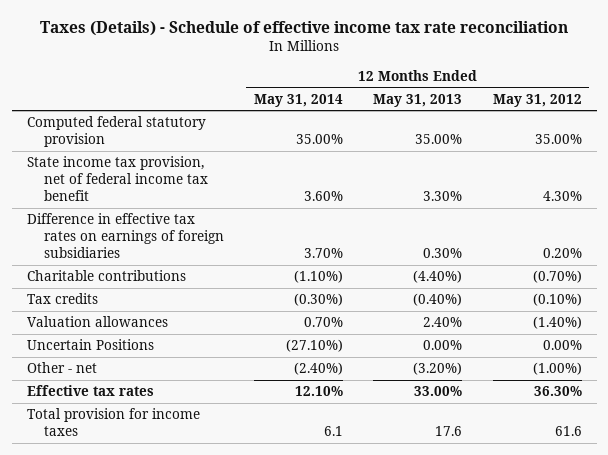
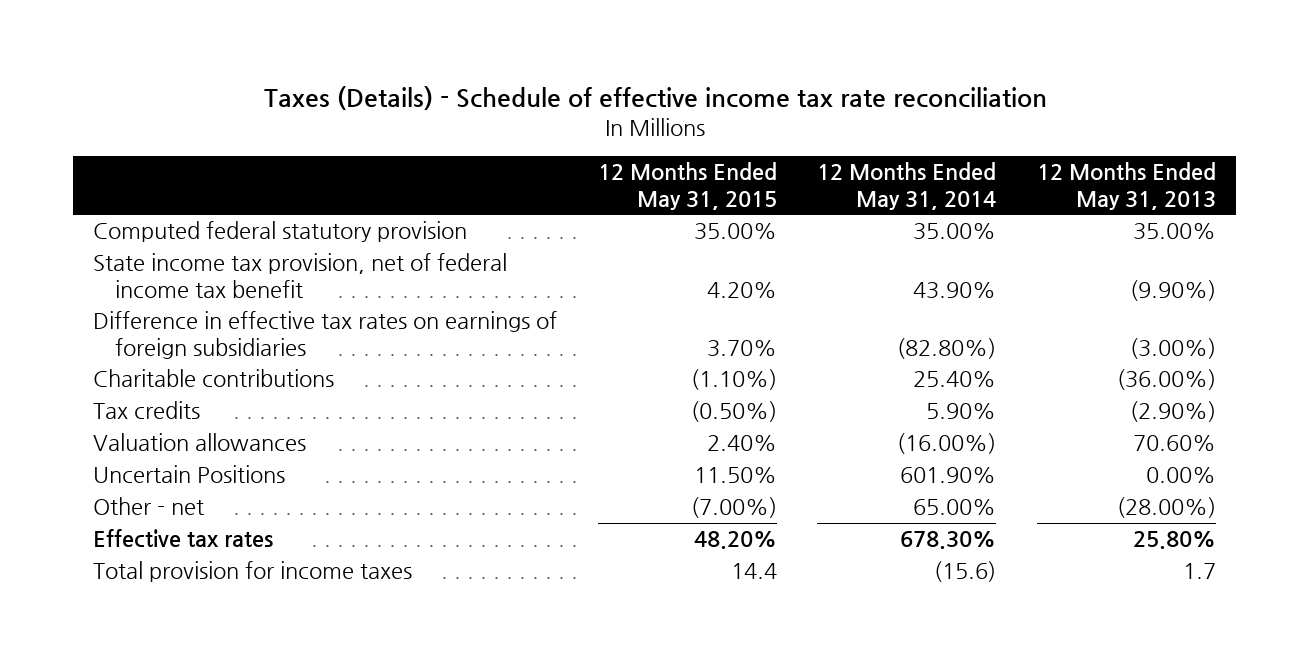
[492,93,582,107] May 31, 2012 -> none
none -> [597,162,777,210] 12 Months Ended May 31, 2015
[303,191,343,202] 3.60% -> [913,281,997,299] 43.90%
[423,191,463,202] 3.30% -> [1129,279,1216,301] (9.90%)
[303,248,343,259] 3.70% -> [897,337,997,359] (82.80%)
[423,248,463,259] 0.30% -> [1129,337,1216,359] (3.00%)
[293,270,343,284] (1.10%) -> [913,371,997,388] 25.40%
[413,270,463,284] (4.40%) -> [1116,369,1216,391] (36.00%)
[293,293,343,307] (0.30%) -> [926,403,997,420] 5.90%
[413,293,463,307] (0.40%) -> [1129,401,1216,423] (2.90%)
[303,317,343,328] 0.70% -> [897,433,997,455] (16.00%)
[423,317,463,328] 2.40% -> [1132,435,1216,452] 70.60%
[285,339,343,353] (27.10%) -> [900,467,997,484] 601.90%
[293,362,343,376] (2.40%) -> [913,499,997,516] 65.00%
[413,362,463,376] (3.20%) -> [1116,497,1216,519] (28.00%)
[294,386,343,397] 12.10% -> [900,531,997,550] 678.30%
[414,386,463,397] 33.00% -> [1132,531,1216,550] 25.80%
[323,426,343,437] 6.1 -> [934,561,997,583] (15.6)
[435,426,463,437] 17.6 -> [1182,563,1216,580] 1.7

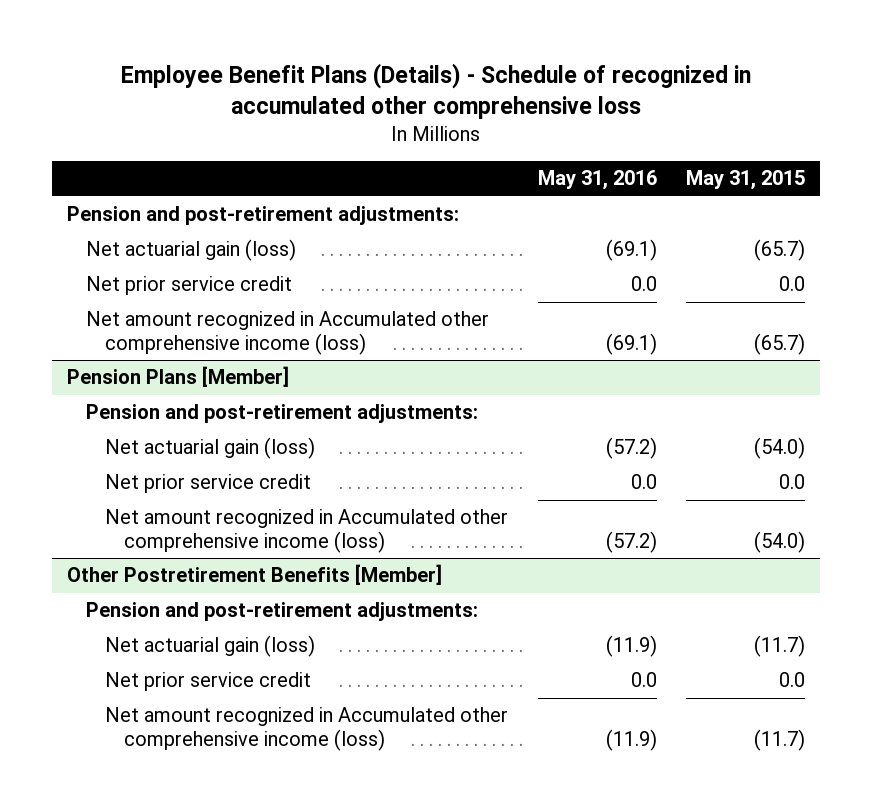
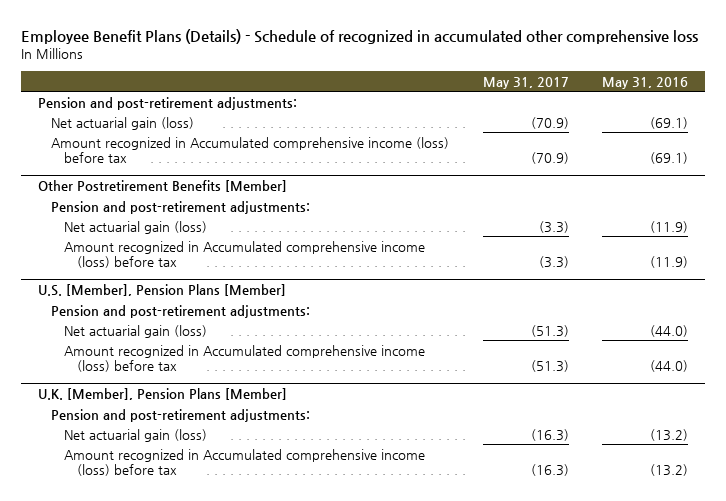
[686,170,806,191] May 31, 2015 -> none
none -> [482,76,569,89] May 31, 2017
[86,276,293,296] Net prior service credit -> none
[67,366,290,388] Pension Plans [Member] -> none
[86,404,479,424] Pension and post-retirement adjustments: -> none
[104,437,315,460] Net actuarial gain (loss) -> none
[104,474,311,494] Net prior service credit -> none
[104,509,508,553] Net amount recognized in Accumulated other comprehensive income (loss) -> none
[86,311,490,355] Net amount recognized in Accumulated other comprehensive income (loss) -> [50,136,449,163] Amount recognized in Accumulated comprehensive income (loss) before tax
[104,672,311,692] Net prior service credit -> none
[104,707,508,751] Net amount recognized in Accumulated other comprehensive income (loss) -> [64,240,426,268] Amount recognized in Accumulated comprehensive income (loss) before tax
none -> [37,284,286,297] U.S. [Member], Pension Plans [Member]
none -> [50,304,310,318] Pension and post-retirement adjustments:
none -> [64,324,208,338] Net actuarial gain (loss)
none -> [64,344,426,372] Amount recognized in Accumulated comprehensive income (loss) before tax
none -> [37,388,287,401] U.K. [Member], Pension Plans [Member]
none -> [50,408,310,422] Pension and post-retirement adjustments:
none -> [64,428,208,442] Net actuarial gain (loss)
none -> [64,448,426,476] Amount recognized in Accumulated comprehensive income (loss) before tax

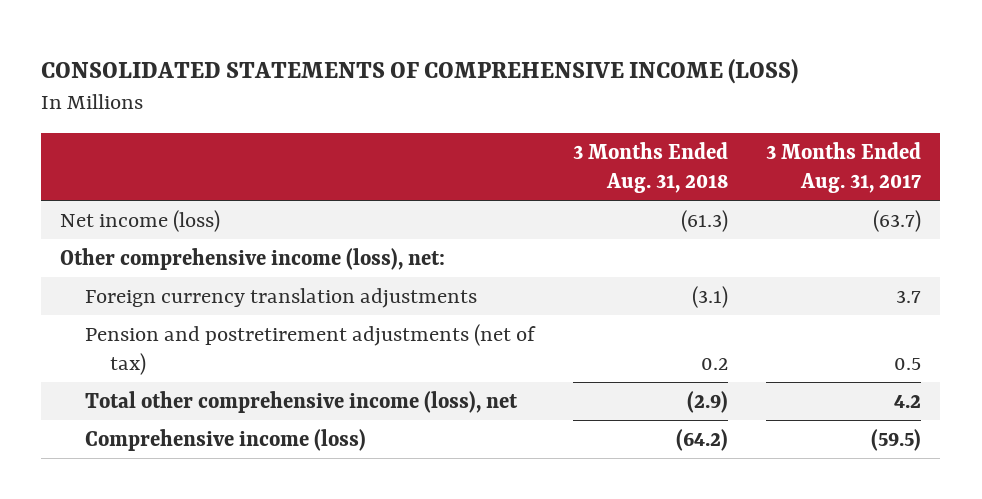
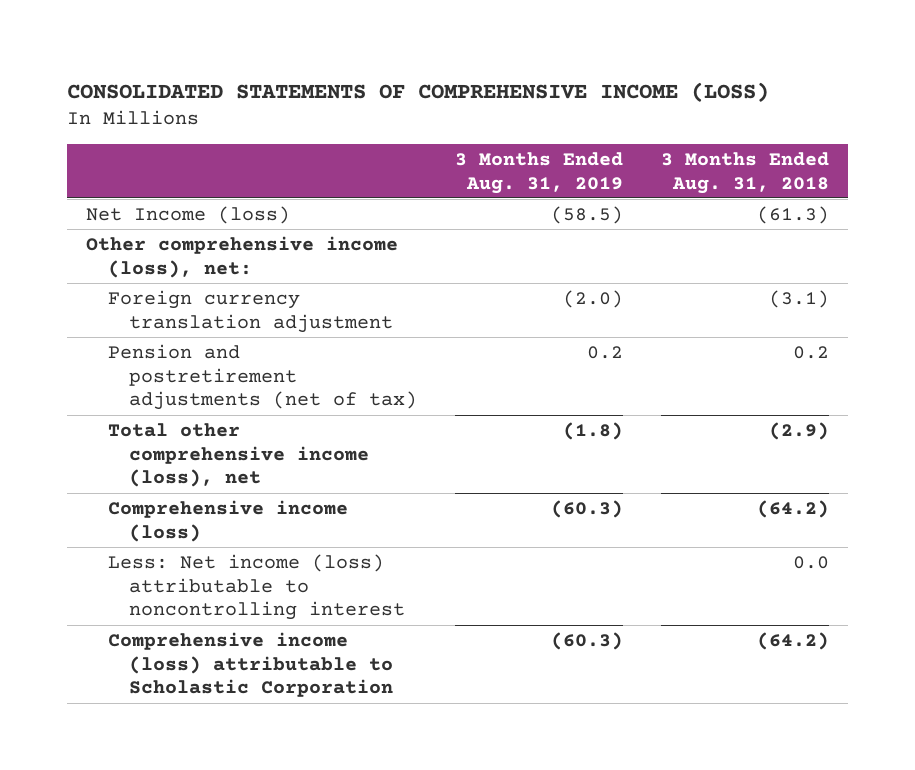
[766,141,922,193] 3 Months Ended Aug. 31, 2017 -> none
none -> [455,151,624,194] 3 Months Ended Aug. 31, 2019
[60,209,221,232] Net income (loss) -> [85,205,290,224] Net Income (loss)
[85,287,478,308] Foreign currency translation adjustments -> [107,289,394,333] Foreign currency translation adjustment
none -> [107,553,406,621] Less: Net income (loss) attributable to noncontrolling interest
none -> [107,631,394,698] Comprehensive income (loss) attributable to Scholastic Corporation

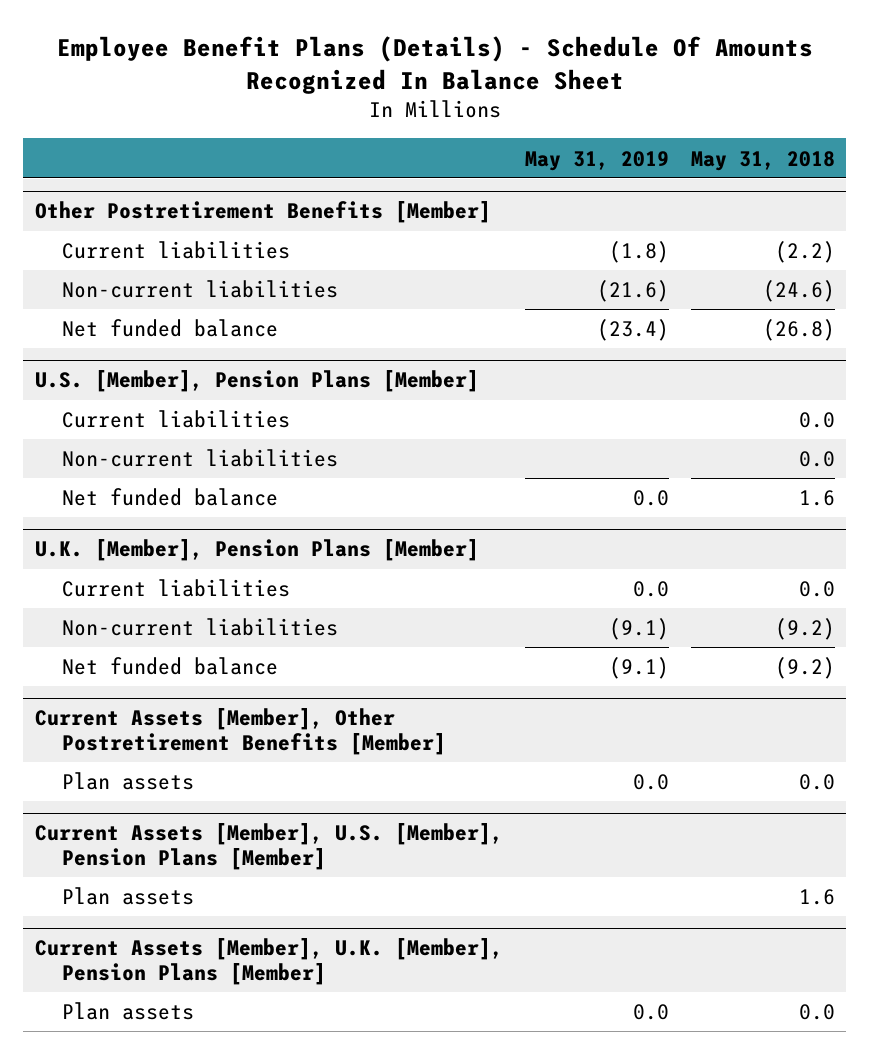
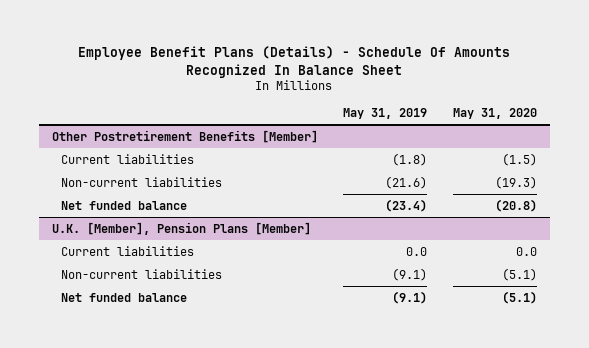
[690,150,835,171] May 31, 2018 -> none
none -> [453,108,538,120] May 31, 2020
[34,370,479,393] U.S. [Member], Pension Plans [Member] -> none
[61,410,290,429] Current liabilities -> none
[61,449,338,468] Non-current liabilities -> none
[61,488,278,507] Net funded balance -> none
[34,708,446,755] Current Assets [Member], Other Postretirement Benefits [Member] -> none
[61,772,194,791] Plan assets -> none
[34,823,503,870] Current Assets [Member], U.S. [Member], Pension Plans [Member] -> none
[61,887,194,906] Plan assets -> none
[34,938,503,985] Current Assets [Member], U.K. [Member], Pension Plans [Member] -> none
[61,1002,194,1021] Plan assets -> none

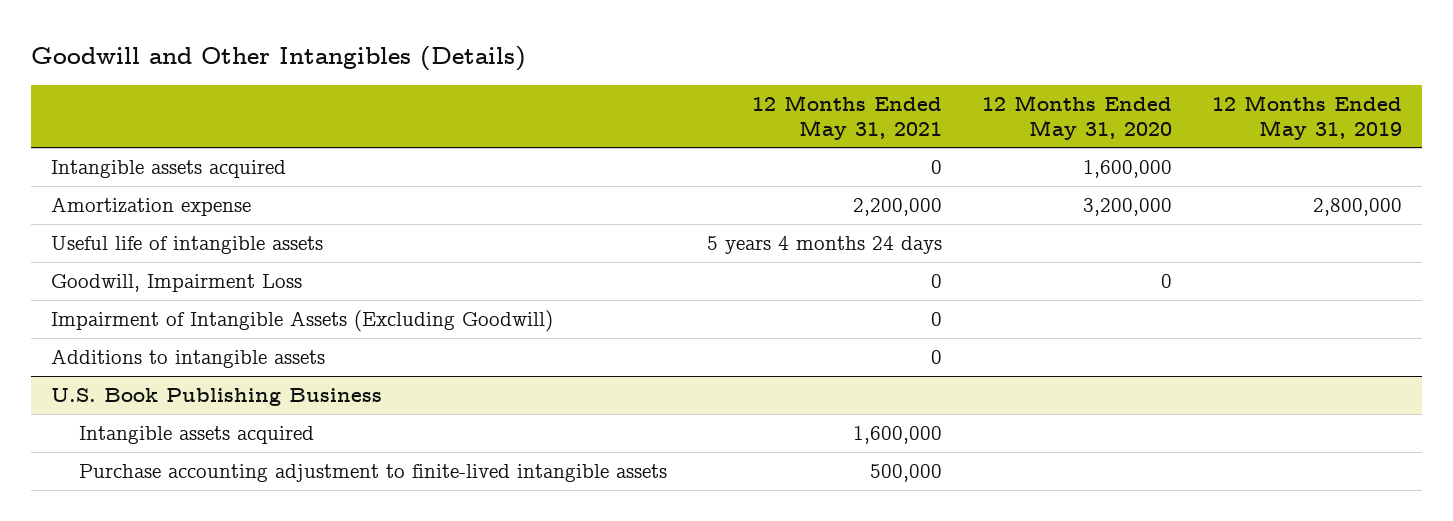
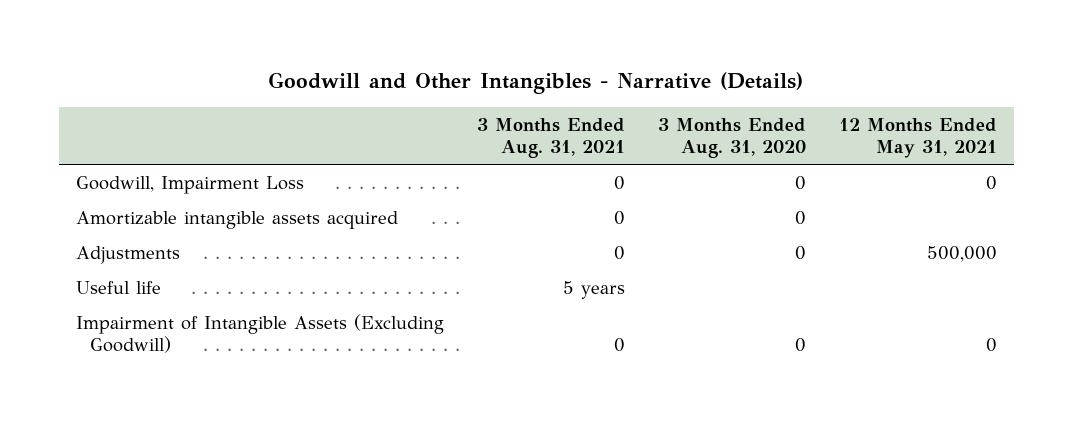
[31,46,527,72] Goodwill and Other Intangibles (Details) -> [268,72,804,95] Goodwill and Other Intangibles - Narrative (Details)
[982,95,1173,140] 12 Months Ended May 31, 2020 -> none
[1212,95,1403,140] 12 Months Ended May 31, 2019 -> none
none -> [476,117,625,158] 3 Months Ended Aug. 31, 2021
none -> [657,117,806,158] 3 Months Ended Aug. 31, 2020
[51,160,287,179] Intangible assets acquired -> none
[51,197,252,217] Amortization expense -> none
[51,236,324,255] Useful life of intangible assets -> none
none -> [75,211,398,230] Amortizable intangible assets acquired
none -> [75,246,180,265] Adjustments
none -> [75,281,161,295] Useful life
[51,349,326,369] Additions to intangible assets -> none
[51,388,383,407] U.S. Book Publishing Business -> none
[79,426,315,445] Intangible assets acquired -> none
[79,464,668,483] Purchase accounting adjustment to finite-lived intangible assets -> none

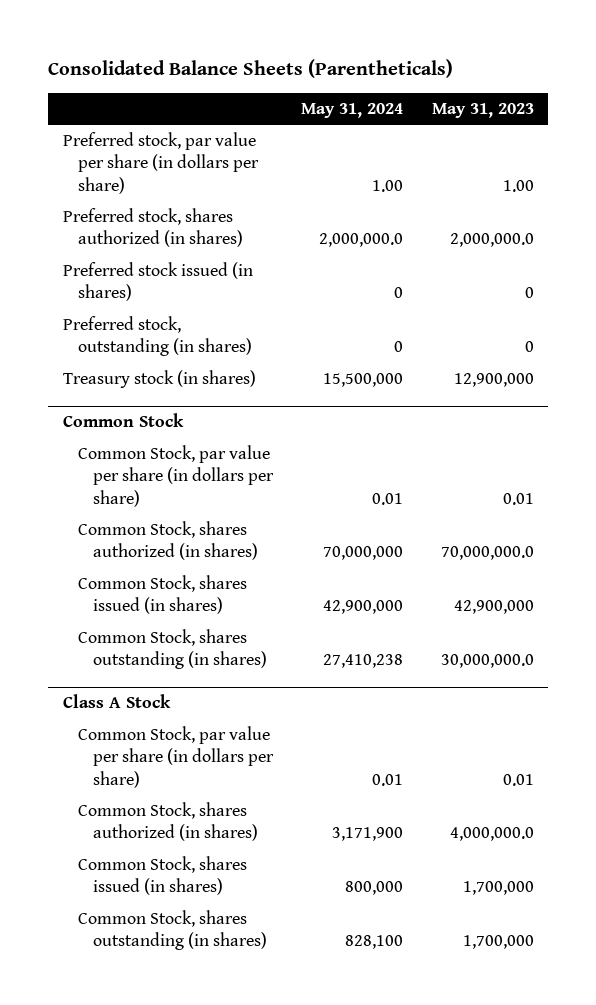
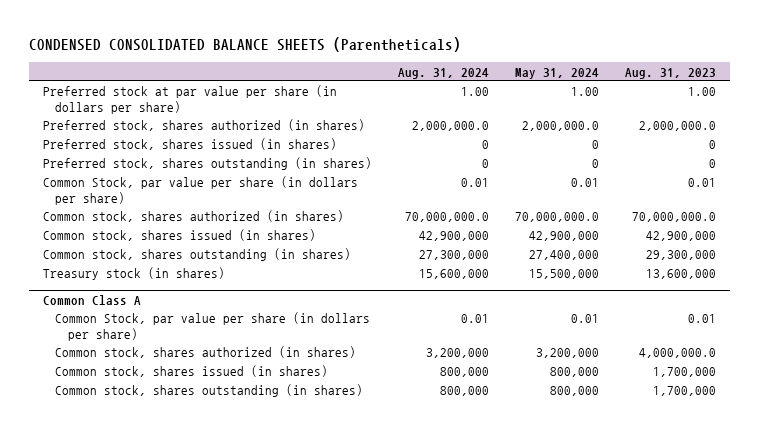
[48,59,454,79] Consolidated Balance Sheets (Parentheticals) -> [29,37,462,53] CONDENSED CONSOLIDATED BALANCE SHEETS (Parentheticals)
[431,102,534,118] May 31, 2023 -> none
none -> [397,67,489,79] Aug. 31, 2024
none -> [625,67,717,79] Aug. 31, 2023
[62,132,259,194] Preferred stock, par value per share (in dollars per share) -> [42,85,337,114] Preferred stock at par value per share (in dollars per share)
[62,413,184,428] Common Stock -> none
[62,262,253,302] Preferred stock issued (in shares) -> [42,138,337,151] Preferred stock, shares issued (in shares)
[62,316,252,357] Preferred stock, outstanding (in shares) -> [42,157,372,171] Preferred stock, shares outstanding (in shares)
[77,521,258,561] Common Stock, shares authorized (in shares) -> [42,210,344,223] Common stock, shares authorized (in shares)
[323,546,404,561] 70,000,000 -> [515,212,600,223] 70,000,000.0
[77,575,247,615] Common Stock, shares issued (in shares) -> [42,229,316,242] Common stock, shares issued (in shares)
[77,629,267,670] Common Stock, shares outstanding (in shares) -> [42,248,351,262] Common stock, shares outstanding (in shares)
[323,654,404,669] 27,410,238 -> [529,250,600,261] 27,400,000
[62,370,256,389] Treasury stock (in shares) -> [42,267,225,281] Treasury stock (in shares)
[62,694,171,709] Class A Stock -> [42,295,141,306] Common Class A
[77,802,258,842] Common Stock, shares authorized (in shares) -> [55,346,357,359] Common stock, shares authorized (in shares)
[332,827,404,842] 3,171,900 -> [536,348,600,359] 3,200,000
[77,856,247,896] Common Stock, shares issued (in shares) -> [55,365,329,378] Common stock, shares issued (in shares)
[77,910,267,951] Common Stock, shares outstanding (in shares) -> [55,384,364,398] Common stock, shares outstanding (in shares)
[345,935,404,950] 828,100 -> [550,386,600,397] 800,000

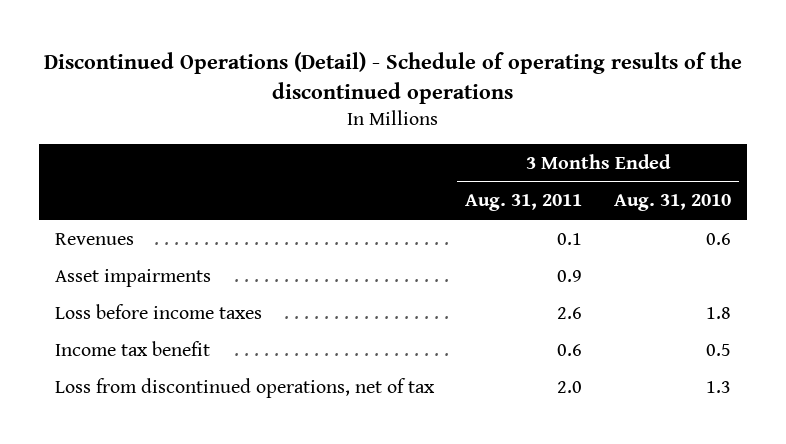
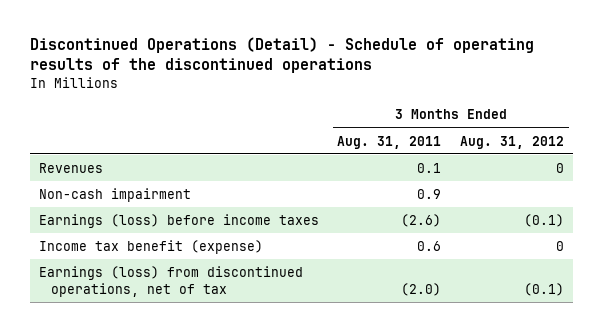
[613,194,731,212] Aug. 31, 2010 -> none
none -> [459,135,564,149] Aug. 31, 2012
[54,268,211,287] Asset impairments -> none
none -> [38,187,191,202] Non-cash impairment
[54,303,262,319] Loss before income taxes -> [38,213,319,228] Earnings (loss) before income taxes
[557,306,583,319] 2.6 -> [401,213,442,227] (2.6)
[54,340,210,356] Income tax benefit -> [38,239,263,254] Income tax benefit (expense)
[54,377,435,398] Loss from discontinued operations, net of tax -> [38,265,303,297] Earnings (loss) from discontinued operations, net of tax
[557,380,583,393] 2.0 -> [401,282,442,296] (2.0)

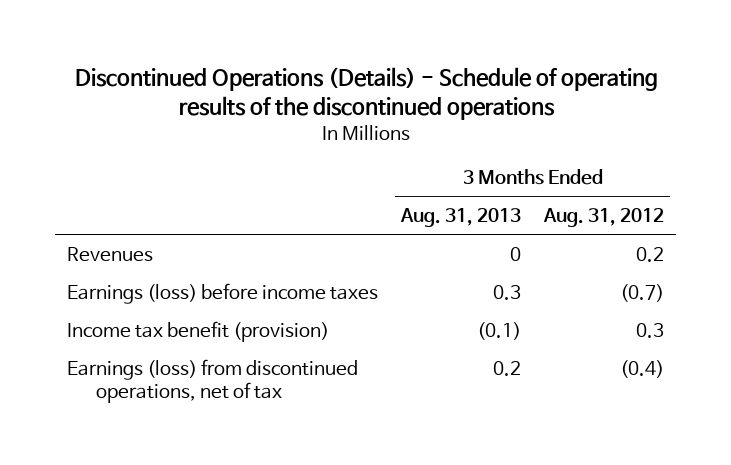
[29,37,534,74] Discontinued Operations (Detail) - Schedule of operating results of the discontinued operations -> [74,66,658,121] Discontinued Operations (Details) - Schedule of operating results of the discontinued operations
[337,135,442,149] Aug. 31, 2011 -> none
none -> [400,208,522,228] Aug. 31, 2013
[38,187,191,202] Non-cash impairment -> none
[555,162,564,173] 0 -> [636,246,665,262] 0.2
[523,213,564,227] (0.1) -> [620,283,665,302] (0.7)
[38,239,263,254] Income tax benefit (expense) -> [66,320,329,342] Income tax benefit (provision)
[555,240,564,251] 0 -> [636,322,665,338] 0.3
[523,282,564,296] (0.1) -> [620,359,665,378] (0.4)

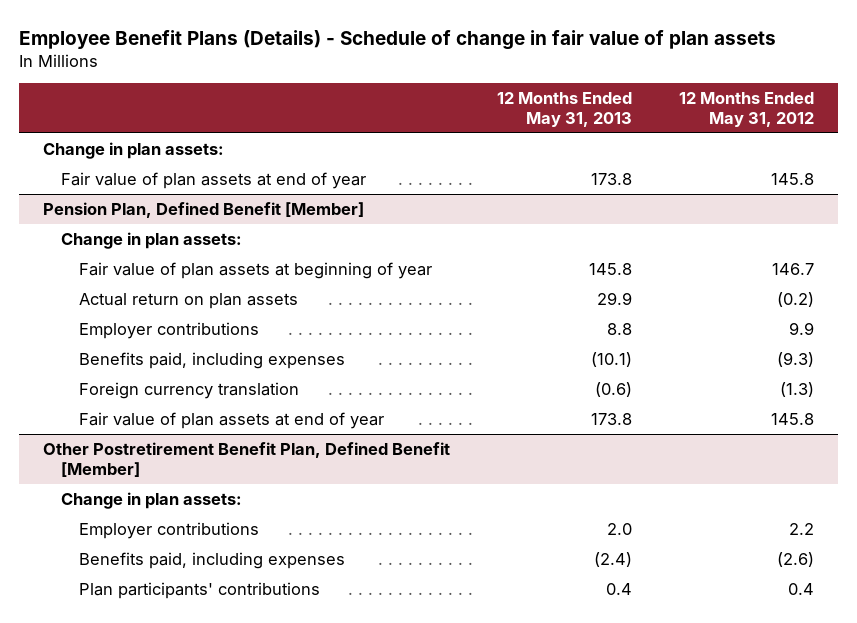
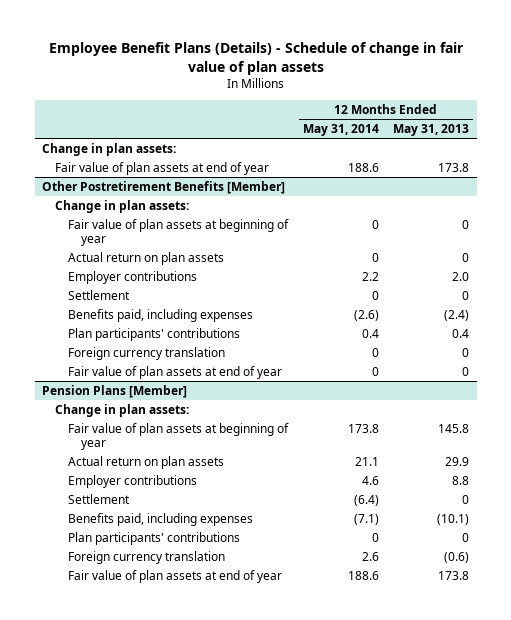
[679,92,815,127] 12 Months Ended May 31, 2012 -> none
none -> [302,124,379,137] May 31, 2014
[42,201,364,218] Pension Plan, Defined Benefit [Member] -> none
none -> [42,180,286,194] Other Postretirement Benefits [Member]
none -> [68,218,290,246] Fair value of plan assets at beginning of year
none -> [68,251,225,265] Actual return on plan assets
none -> [68,270,198,284] Employer contributions
none -> [68,289,131,300] Settlement
none -> [68,308,254,322] Benefits paid, including expenses
none -> [68,327,241,341] Plan participants' contributions
none -> [68,346,226,360] Foreign currency translation
none -> [68,365,283,379] Fair value of plan assets at end of year
none -> [42,384,188,398] Pension Plans [Member]
none -> [55,403,190,417] Change in plan assets:
none -> [68,493,131,504] Settlement
none -> [68,531,241,545] Plan participants' contributions
[42,441,450,477] Other Postretirement Benefit Plan, Defined Benefit [Member] -> none
[60,491,242,509] Change in plan assets: -> none
[78,521,259,539] Employer contributions -> none
[78,551,345,569] Benefits paid, including expenses -> none
[78,581,320,599] Plan participants' contributions -> none

